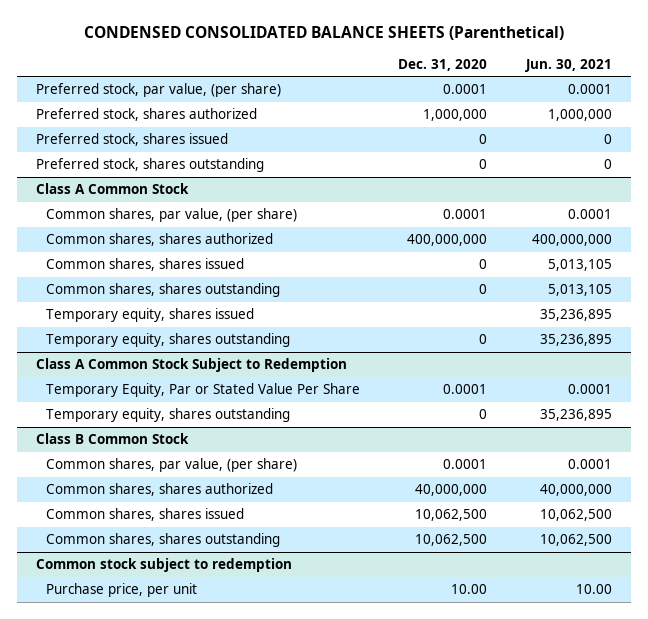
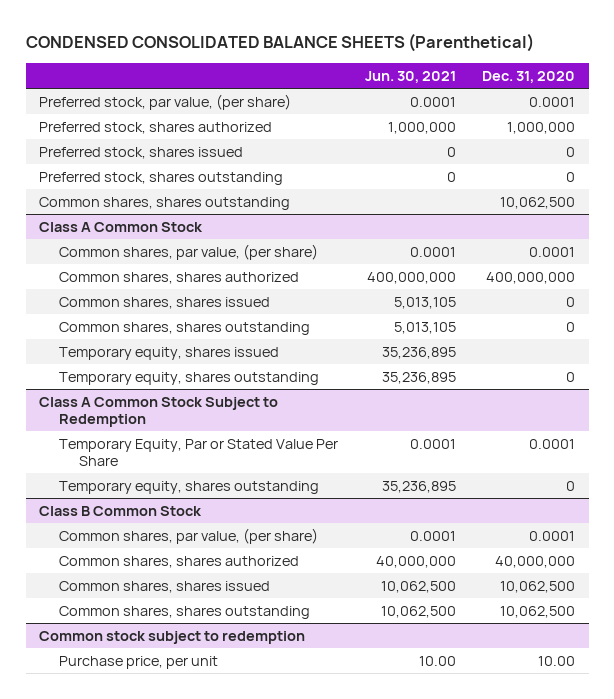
none -> [39,196,291,210] Common shares, shares outstanding

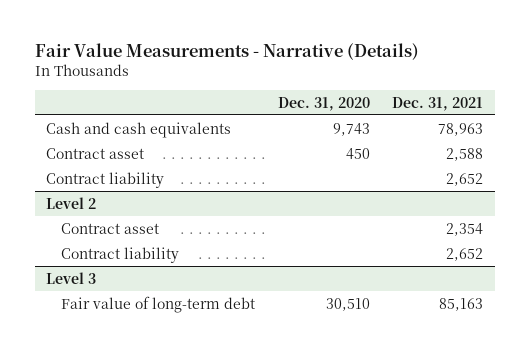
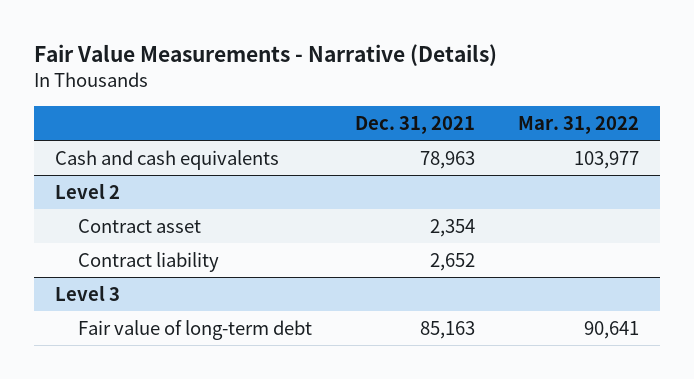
[277,96,370,111] Dec. 31, 2020 -> none
none -> [517,115,639,134] Mar. 31, 2022
[46,147,145,159] Contract asset -> none
[46,171,165,188] Contract liability -> none

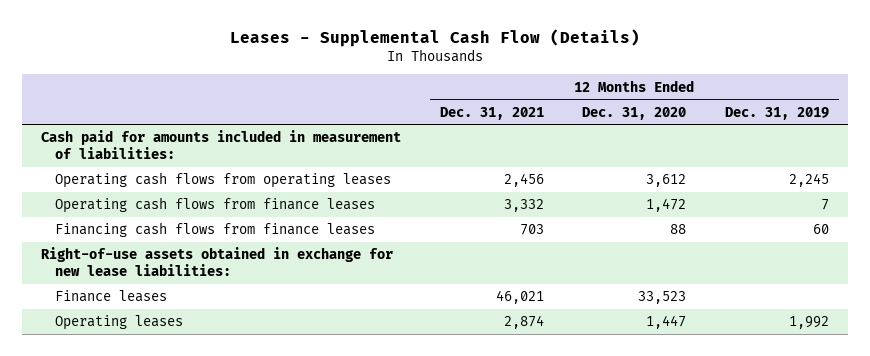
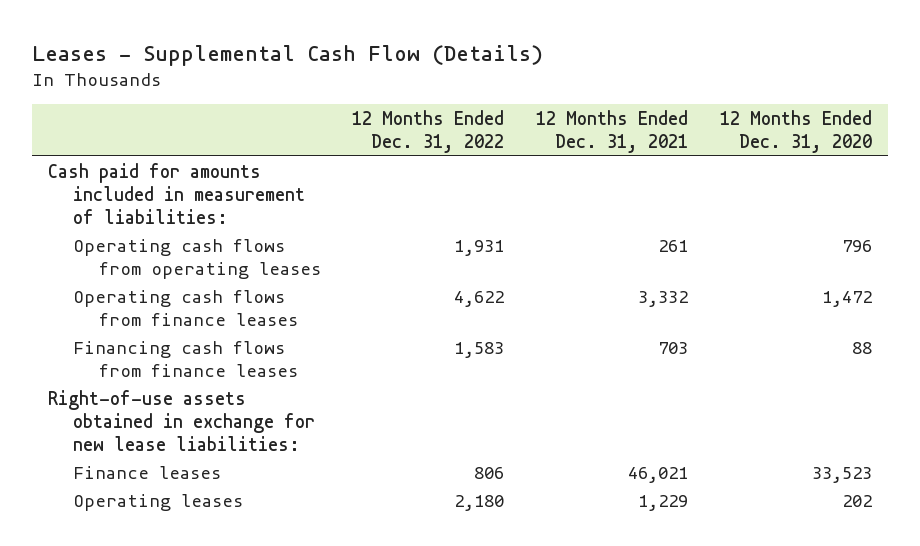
[725,106,830,120] Dec. 31, 2019 -> none
none -> [352,109,505,153] 12 Months Ended Dec. 31, 2022
[503,173,544,188] 2,456 -> [658,239,689,252] 261
[646,174,687,188] 3,612 -> [841,239,872,252] 796
[503,315,544,330] 2,874 -> [638,494,689,511] 1,229
[646,315,687,330] 1,447 -> [841,494,872,507] 202

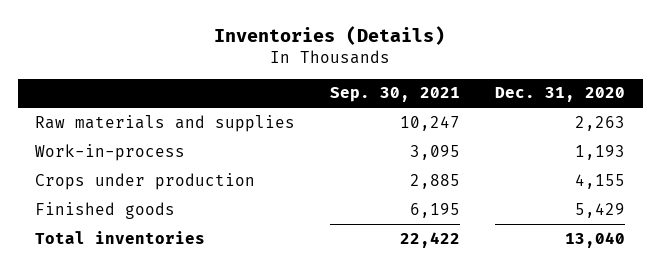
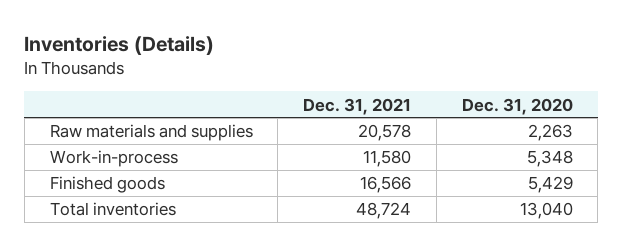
[330,87,461,103] Sep. 30, 2021 -> none
none -> [303,97,412,115] Dec. 31, 2021
[35,172,256,190] Crops under production -> none
[575,144,626,160] 1,193 -> [526,150,573,168] 5,348

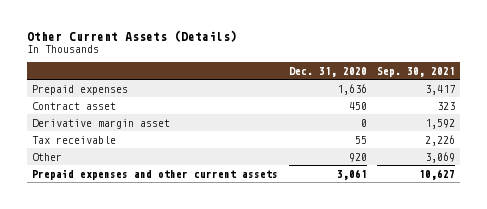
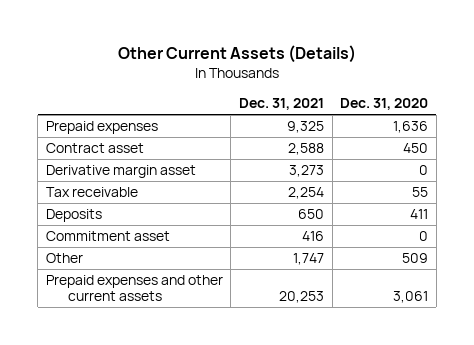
[376,66,455,77] Sep. 30, 2021 -> none
none -> [239,98,325,111] Dec. 31, 2021
none -> [45,209,102,223] Deposits
none -> [45,231,170,242] Commitment asset
[348,152,367,162] 920 -> [402,253,429,264] 509

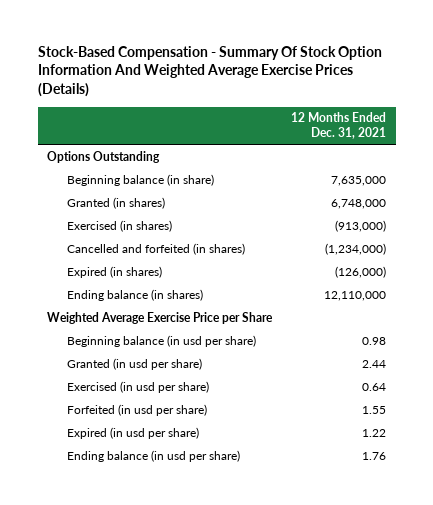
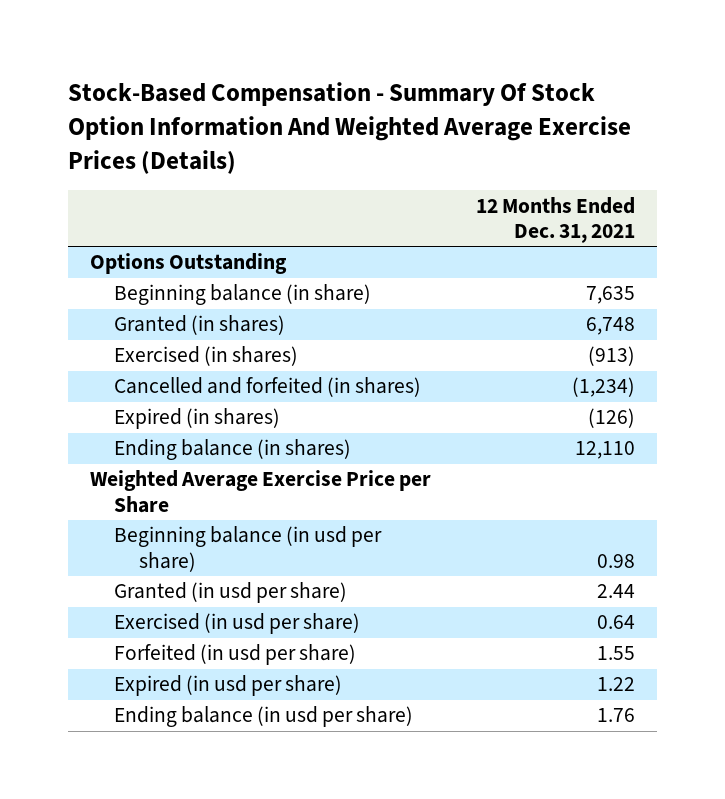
[331,175,387,186] 7,635,000 -> [585,286,635,305] 7,635
[331,198,387,209] 6,748,000 -> [585,317,635,336] 6,748
[335,219,387,232] (913,000) -> [587,346,635,367] (913)
[325,242,387,255] (1,234,000) -> [571,377,635,398] (1,234)
[335,265,387,278] (126,000) -> [587,408,635,429] (126)
[324,290,387,301] 12,110,000 -> [574,441,635,460] 12,110

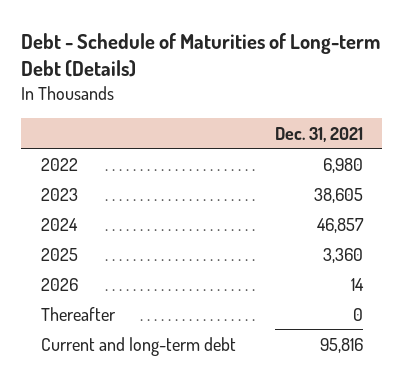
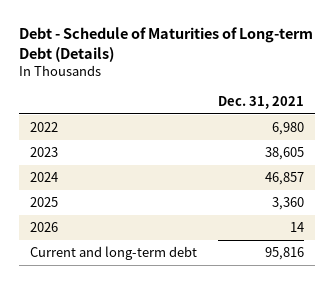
[40,306,116,321] Thereafter -> none

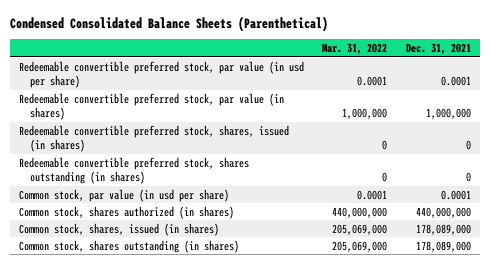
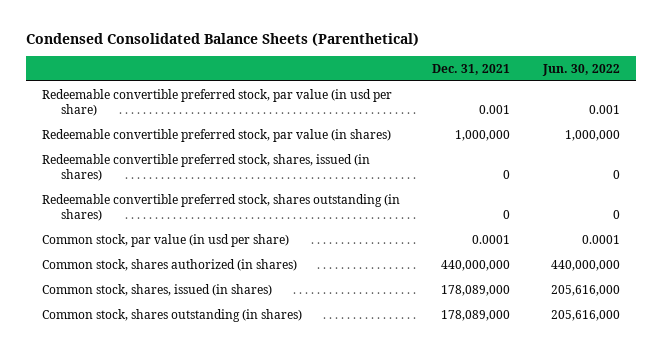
[322,43,388,56] Mar. 31, 2022 -> none
none -> [541,63,620,76] Jun. 30, 2022
[440,76,471,87] 0.0001 -> [479,104,511,114] 0.001

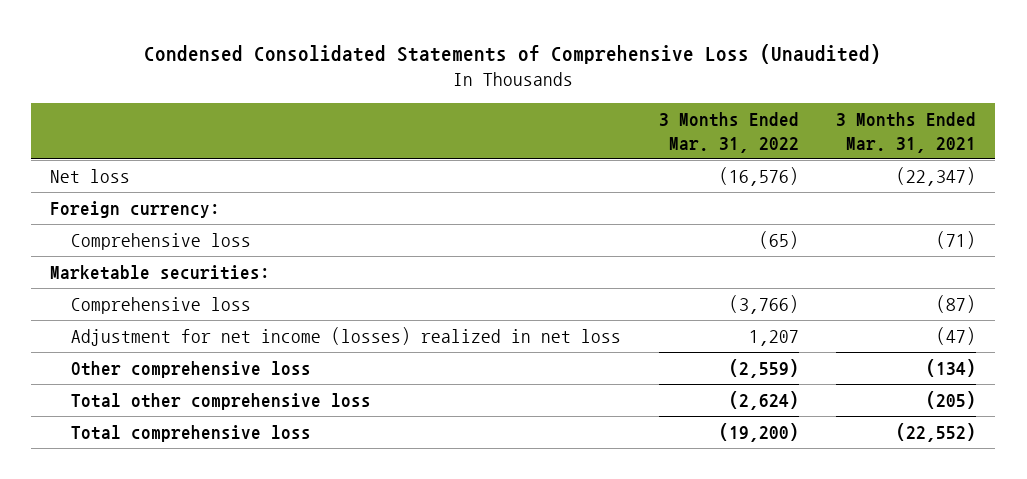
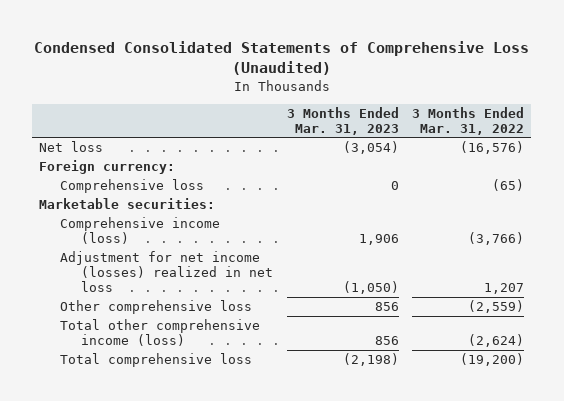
[836,112,977,153] 3 Months Ended Mar. 31, 2021 -> none
none -> [286,106,399,135] 3 Months Ended Mar. 31, 2023
[70,296,251,314] Comprehensive loss -> [60,217,221,245] Comprehensive income (loss)
[70,392,371,410] Total other comprehensive loss -> [60,319,261,347] Total other comprehensive income (loss)

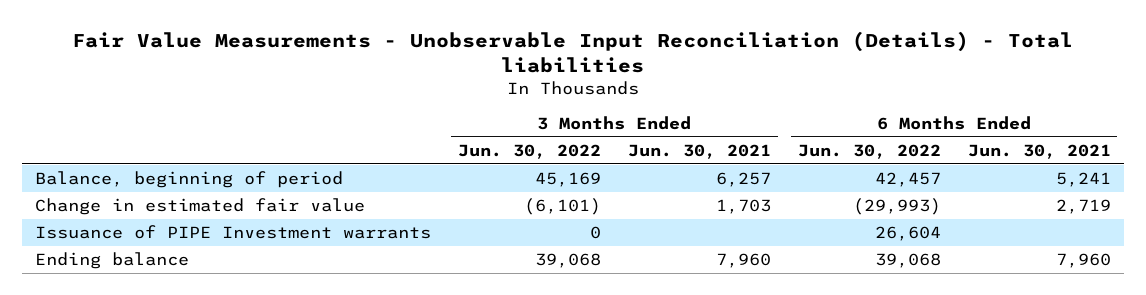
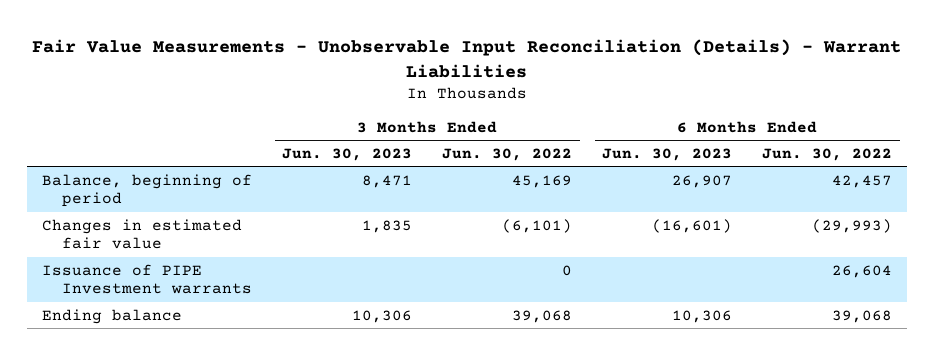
[71,30,1073,73] Fair Value Measurements - Unobservable Input Reconciliation (Details) - Total liabilities -> [32,38,902,78] Fair Value Measurements - Unobservable Input Reconciliation (Details) - Warrant Liabilities
[627,143,771,159] Jun. 30, 2021 -> none
[967,143,1111,159] Jun. 30, 2021 -> none
none -> [282,147,413,161] Jun. 30, 2023
none -> [602,147,733,161] Jun. 30, 2023
[34,198,365,216] Change in estimated fair value -> [42,218,243,250] Changes in estimated fair value

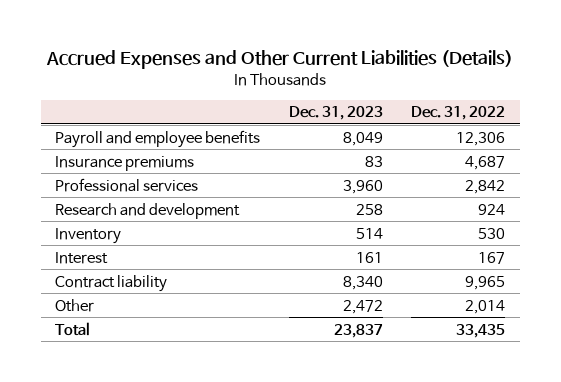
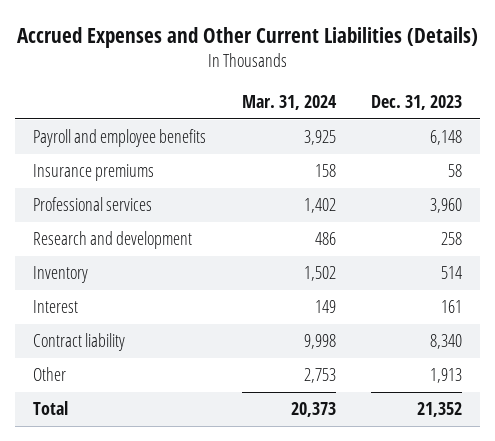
[411,106,506,121] Dec. 31, 2022 -> none
none -> [241,95,337,111] Mar. 31, 2024
[342,131,383,146] 8,049 -> [430,130,463,146] 6,148
[364,155,383,167] 83 -> [448,164,463,178] 58
[342,299,383,314] 2,472 -> [430,368,463,384] 1,913
[333,323,383,338] 23,837 -> [417,402,463,418] 21,352

